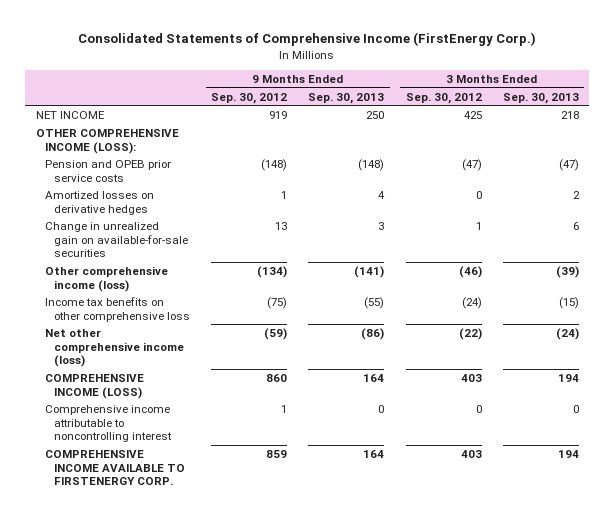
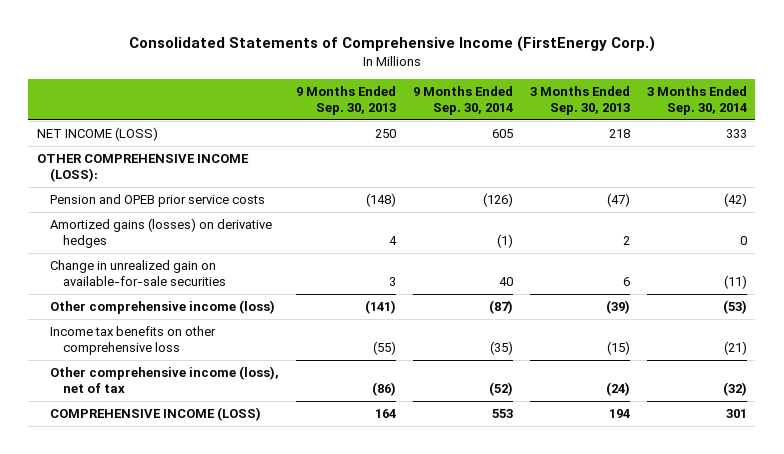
[210,92,287,104] Sep. 30, 2012 -> none
[405,92,482,104] Sep. 30, 2012 -> none
none -> [412,85,513,115] 9 Months Ended Sep. 30, 2014
none -> [646,85,747,115] 3 Months Ended Sep. 30, 2014
[36,110,106,119] NET INCOME -> [36,126,158,141] NET INCOME (LOSS)
[44,190,154,215] Amortized losses on derivative hedges -> [49,217,272,248] Amortized gains (losses) on derivative hedges
[44,328,184,368] Net other comprehensive income (loss) -> [49,365,279,393] Other comprehensive income (loss), net of tax
[44,404,172,443] Comprehensive income attributable to noncontrolling interest -> none
[44,449,185,486] COMPREHENSIVE INCOME AVAILABLE TO FIRSTENERGY CORP. -> none

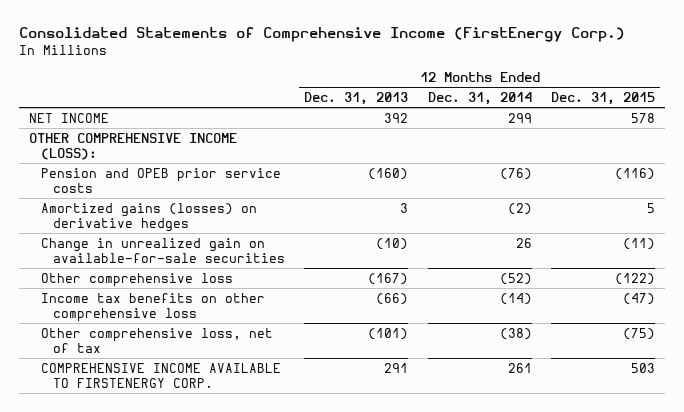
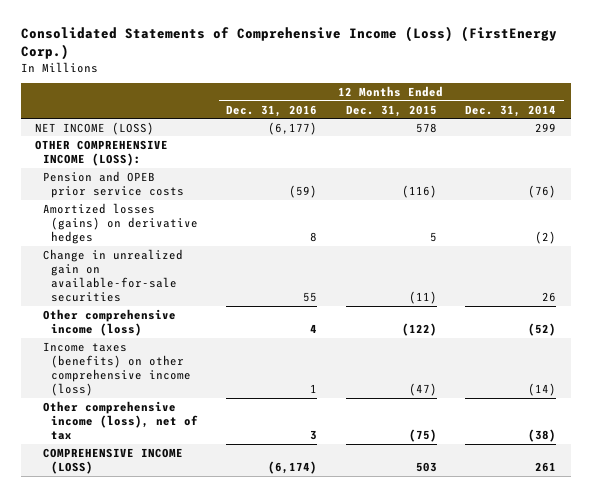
[19,27,626,43] Consolidated Statements of Comprehensive Income (FirstEnergy Corp.) -> [20,26,557,61] Consolidated Statements of Comprehensive Income (Loss) (FirstEnergy Corp.)
[304,91,409,105] Dec. 31, 2013 -> none
none -> [226,104,318,117] Dec. 31, 2016
[29,112,110,123] NET INCOME -> [34,121,154,135] NET INCOME (LOSS)
[40,202,257,233] Amortized gains (losses) on derivative hedges -> [42,202,198,245] Amortized losses (gains) on derivative hedges
[40,272,233,287] Other comprehensive loss -> [42,308,176,337] Other comprehensive income (loss)
[40,292,265,323] Income tax benefits on other comprehensive loss -> [42,341,191,397] Income taxes (benefits) on other comprehensive income (loss)
[40,327,273,354] Other comprehensive loss, net of tax -> [42,400,198,441] Other comprehensive income (loss), net of tax
[40,362,281,389] COMPREHENSIVE INCOME AVAILABLE TO FIRSTENERGY CORP. -> [42,447,183,475] COMPREHENSIVE INCOME (LOSS)

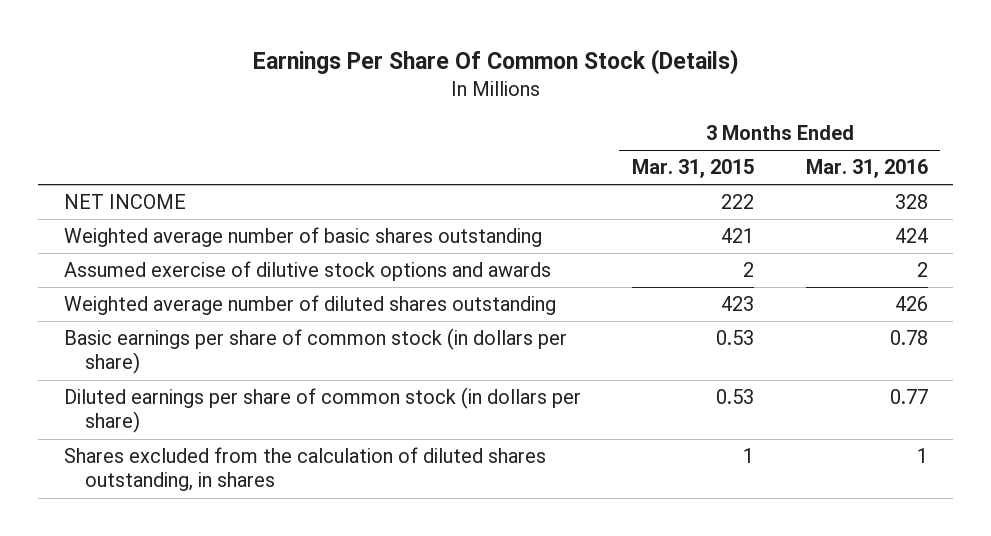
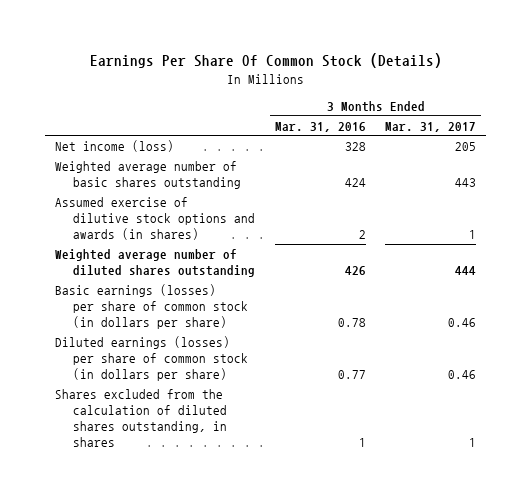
[632,159,755,179] Mar. 31, 2015 -> none
none -> [385,121,477,132] Mar. 31, 2017
[63,194,186,210] NET INCOME -> [54,139,174,152] Net income (loss)
[63,261,551,282] Assumed exercise of dilutive stock options and awards -> [54,196,256,241] Assumed exercise of dilutive stock options and awards (in shares)
[63,328,567,375] Basic earnings per share of common stock (in dollars per share) -> [54,283,249,330] Basic earnings (losses) per share of common stock (in dollars per share)
[63,387,581,434] Diluted earnings per share of common stock (in dollars per share) -> [54,335,249,382] Diluted earnings (losses) per share of common stock (in dollars per share)

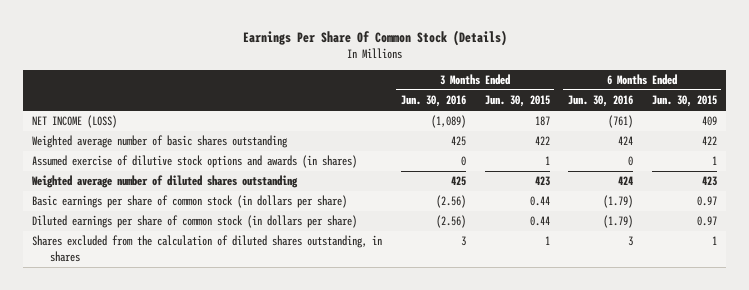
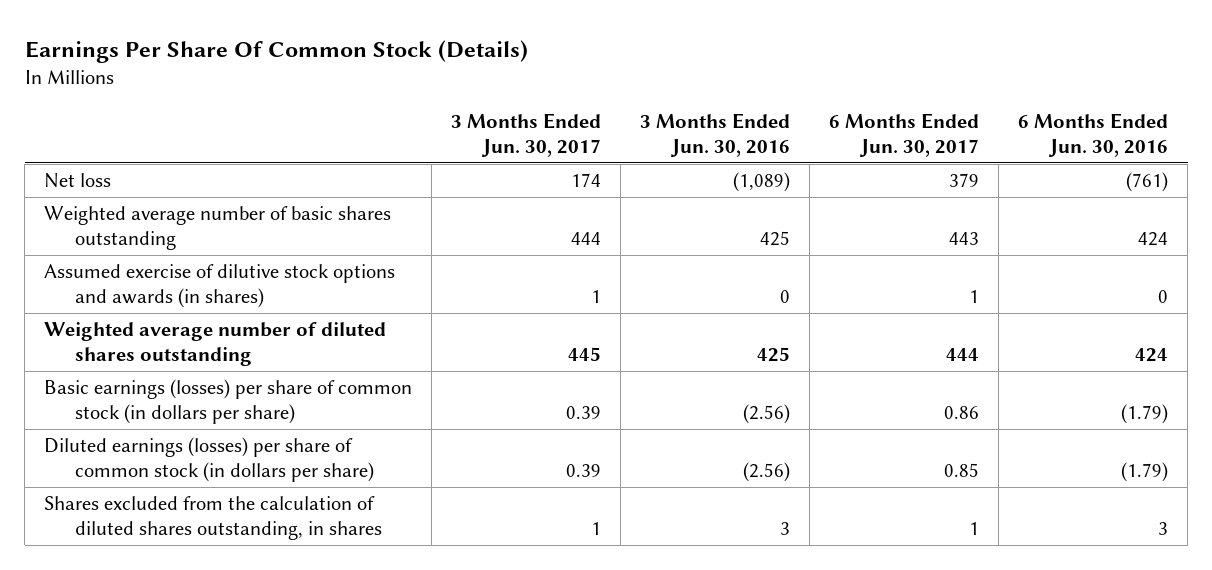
[484,95,550,108] Jun. 30, 2015 -> none
[651,95,717,108] Jun. 30, 2015 -> none
none -> [451,113,602,157] 3 Months Ended Jun. 30, 2017
none -> [829,113,980,157] 6 Months Ended Jun. 30, 2017
[32,115,118,129] NET INCOME (LOSS) -> [44,173,112,189] Net loss
[32,195,348,209] Basic earnings per share of common stock (in dollars per share) -> [44,379,413,425] Basic earnings (losses) per share of common stock (in dollars per share)
[32,215,358,229] Diluted earnings per share of common stock (in dollars per share) -> [44,437,374,483] Diluted earnings (losses) per share of common stock (in dollars per share)

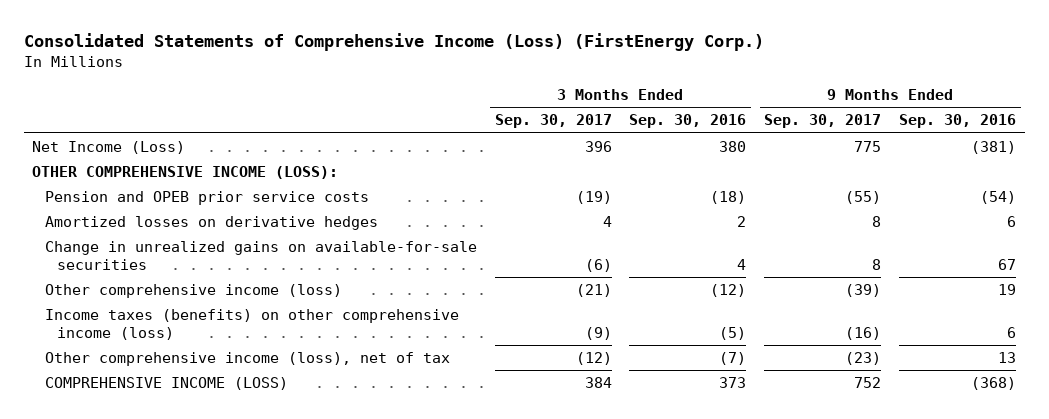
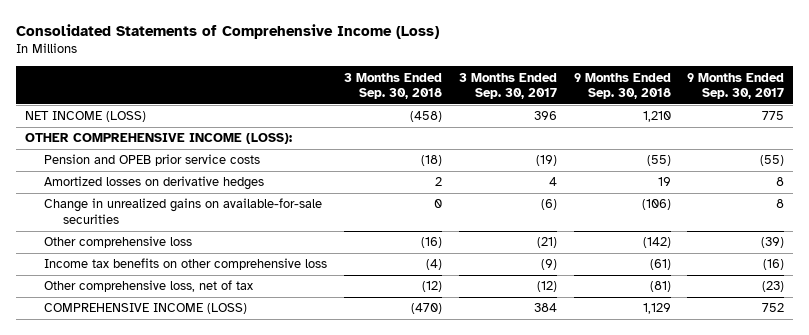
[23,32,764,51] Consolidated Statements of Comprehensive Income (Loss) (FirstEnergy Corp.) -> [16,23,440,39] Consolidated Statements of Comprehensive Income (Loss)
[629,114,747,129] Sep. 30, 2016 -> none
[899,114,1017,129] Sep. 30, 2016 -> none
none -> [343,72,442,100] 3 Months Ended Sep. 30, 2018
none -> [573,72,671,100] 9 Months Ended Sep. 30, 2018
[32,141,186,155] Net Income (Loss) -> [24,111,146,123] NET INCOME (LOSS)
[44,284,342,299] Other comprehensive income (loss) -> [43,236,192,249] Other comprehensive loss
[44,309,459,340] Income taxes (benefits) on other comprehensive income (loss) -> [43,258,327,271] Income tax benefits on other comprehensive loss
[44,352,450,367] Other comprehensive income (loss), net of tax -> [43,280,253,293] Other comprehensive loss, net of tax

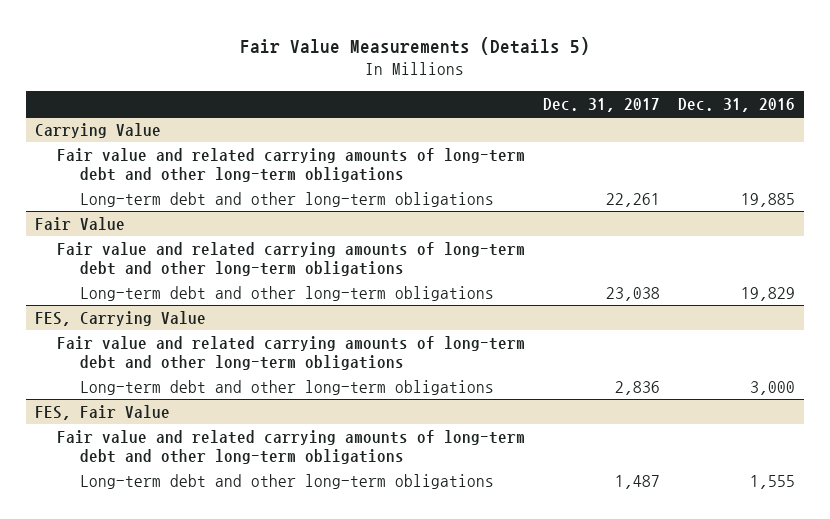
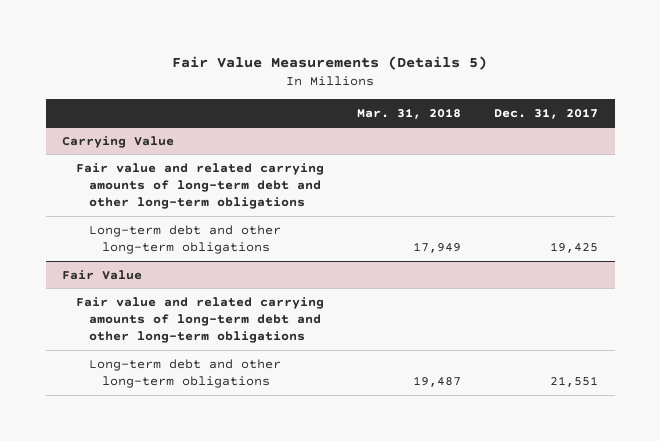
[677,97,795,112] Dec. 31, 2016 -> none
none -> [356,107,461,119] Mar. 31, 2018
[606,192,661,207] 22,261 -> [550,241,599,253] 19,425
[35,310,207,326] FES, Carrying Value -> none
[57,335,526,370] Fair value and related carrying amounts of long-term debt and other long-term obligations -> none
[79,379,494,395] Long-term debt and other long-term obligations -> none
[35,404,171,420] FES, Fair Value -> none
[57,429,526,464] Fair value and related carrying amounts of long-term debt and other long-term obligations -> none
[79,473,494,489] Long-term debt and other long-term obligations -> none
[606,286,661,301] 23,038 -> [550,375,599,387] 21,551

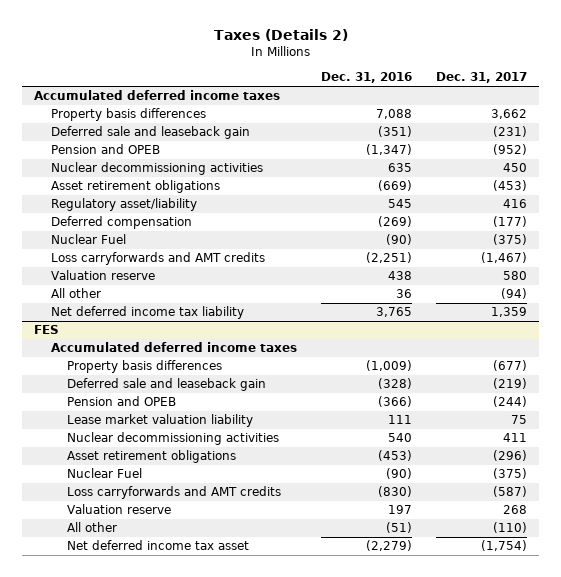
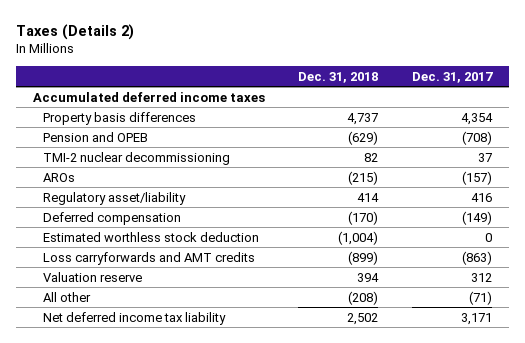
[320,72,412,84] Dec. 31, 2016 -> none
none -> [298,71,379,83] Dec. 31, 2018
[50,126,250,140] Deferred sale and leaseback gain -> none
[50,180,220,194] Asset retirement obligations -> none
[490,109,527,120] 3,662 -> [460,112,493,125] 4,354
[492,144,527,156] (952) -> [461,130,492,145] (708)
[50,162,263,176] Nuclear decommissioning activities -> [43,151,231,165] TMI-2 nuclear decommissioning
[502,163,527,173] 450 -> [477,152,492,162] 37
none -> [43,172,76,182] AROs
[50,234,126,245] Nuclear Fuel -> none
[34,325,60,335] FES -> none
[50,342,297,353] Accumulated deferred income taxes -> none
[66,360,222,374] Property basis differences -> none
[66,378,266,392] Deferred sale and leaseback gain -> none
[66,396,176,407] Pension and OPEB -> none
[66,414,253,428] Lease market valuation liability -> none
[66,432,279,446] Nuclear decommissioning activities -> none
[66,450,236,464] Asset retirement obligations -> none
[66,468,142,479] Nuclear Fuel -> none
[66,486,281,500] Loss carryforwards and AMT credits -> none
[66,504,171,515] Valuation reserve -> none
[66,522,117,533] All other -> none
[66,540,249,551] Net deferred income tax asset -> none
[492,216,527,228] (177) -> [461,210,492,225] (149)
none -> [43,231,260,242] Estimated worthless stock deduction
[480,252,527,264] (1,467) -> [461,250,492,265] (863)
[502,271,527,281] 580 -> [470,272,492,282] 312
[500,288,527,300] (94) -> [468,290,492,305] (71)
[490,307,527,318] 1,359 -> [460,312,492,325] 3,171

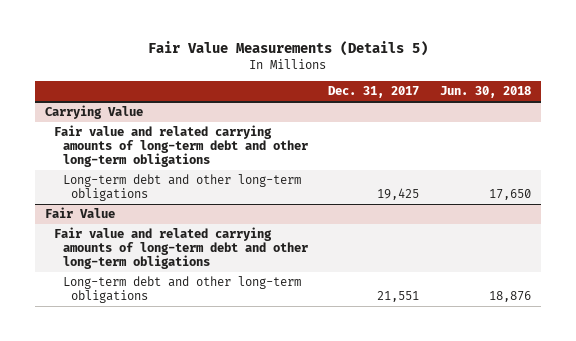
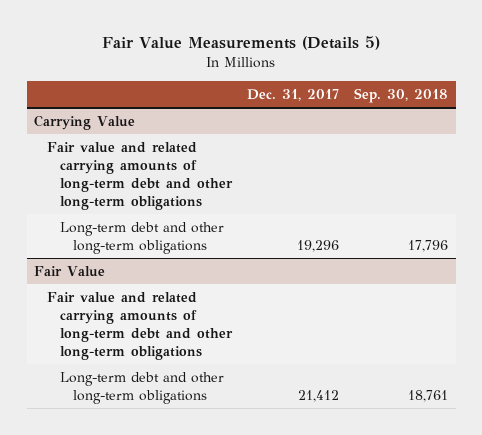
[439,86,531,99] Jun. 30, 2018 -> none
none -> [353,88,448,104] Sep. 30, 2018
[377,188,420,201] 19,425 -> [296,239,339,252] 19,296
[377,291,420,303] 21,551 -> [297,389,339,402] 21,412

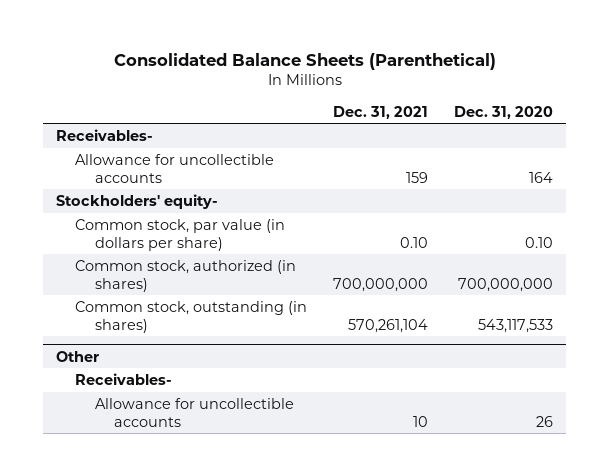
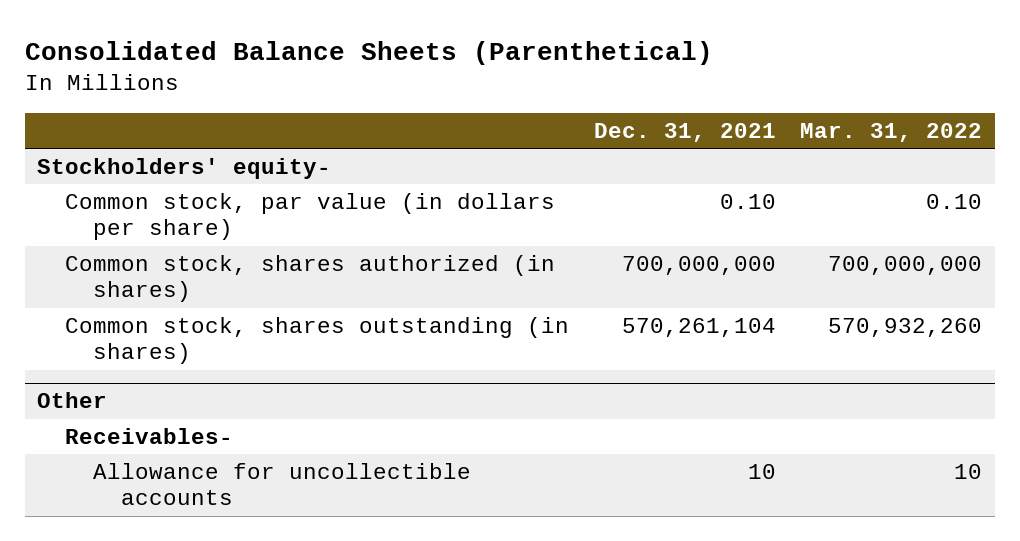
[454,105,554,119] Dec. 31, 2020 -> none
none -> [800,123,983,143] Mar. 31, 2022
[56,128,154,141] Receivables- -> none
[75,153,275,183] Allowance for uncollectible accounts -> none
[75,259,297,292] Common stock, authorized (in shares) -> [65,255,556,303] Common stock, shares authorized (in shares)
[75,300,308,333] Common stock, outstanding (in shares) -> [65,317,570,365] Common stock, shares outstanding (in shares)

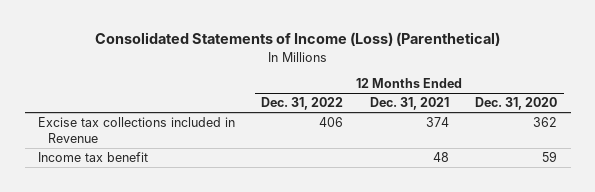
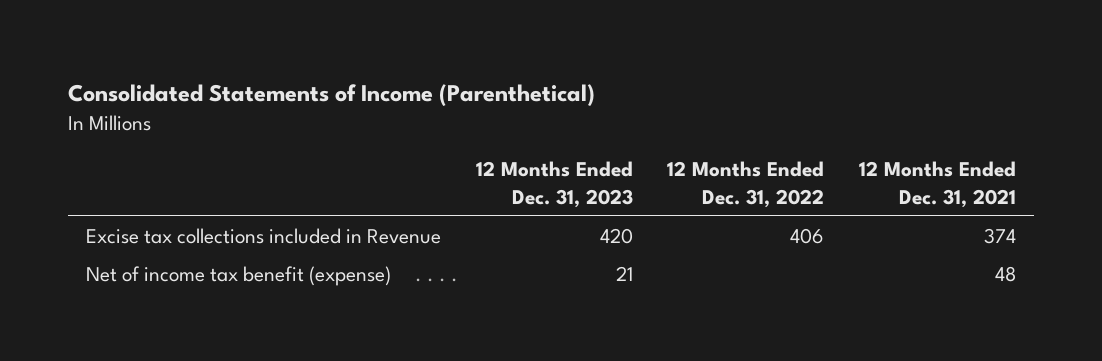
[94,32,500,47] Consolidated Statements of Income (Loss) (Parenthetical) -> [68,84,596,107] Consolidated Statements of Income (Parenthetical)
[475,97,558,111] Dec. 31, 2020 -> none
none -> [475,161,633,208] 12 Months Ended Dec. 31, 2023
[37,152,148,163] Income tax benefit -> [85,265,391,286] Net of income tax benefit (expense)

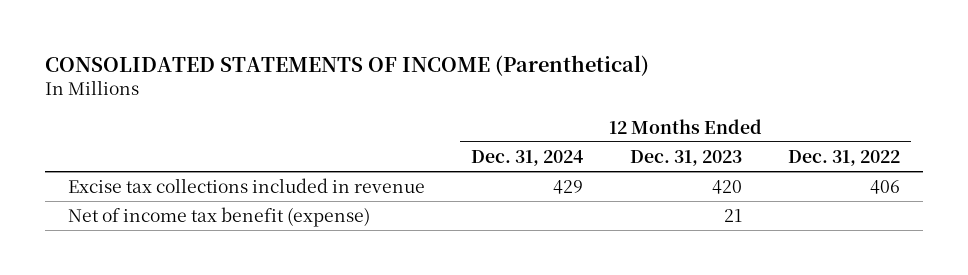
[68,84,596,107] Consolidated Statements of Income (Parenthetical) -> [45,55,650,77] CONSOLIDATED STATEMENTS OF INCOME (Parenthetical)
[859,161,1017,208] 12 Months Ended Dec. 31, 2021 -> none
none -> [471,149,584,166] Dec. 31, 2024
[85,227,441,244] Excise tax collections included in Revenue -> [68,177,426,193] Excise tax collections included in revenue

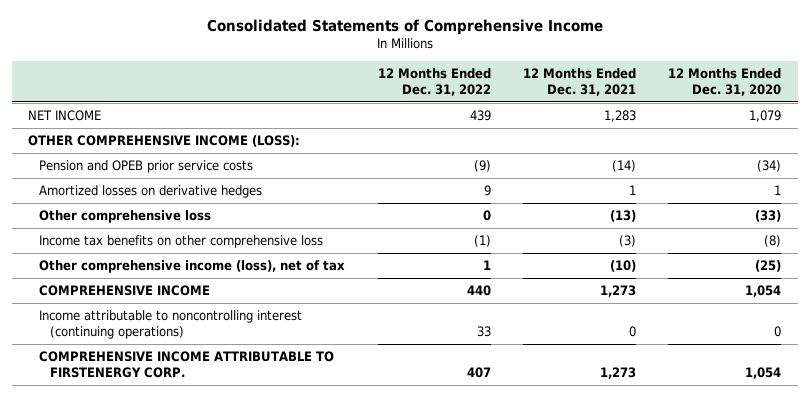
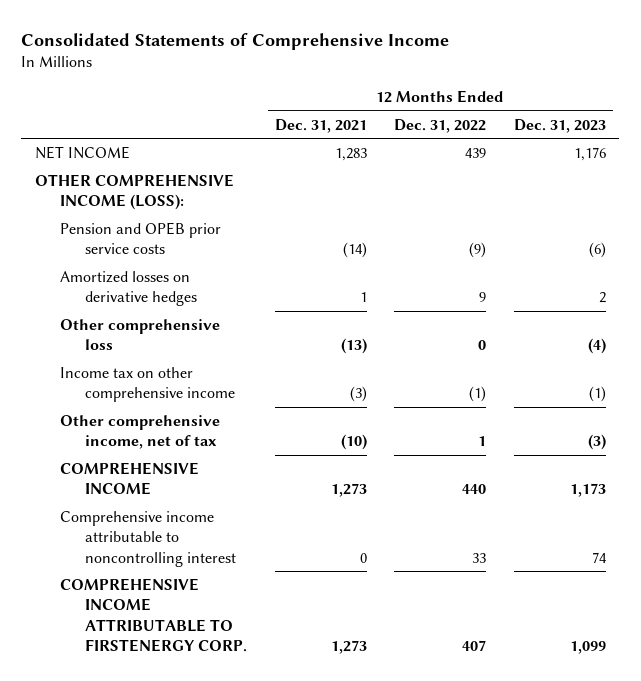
[668,67,782,97] 12 Months Ended Dec. 31, 2020 -> none
none -> [513,118,606,133] Dec. 31, 2023
[39,234,324,248] Income tax benefits on other comprehensive loss -> [60,366,236,403] Income tax on other comprehensive income
[39,259,346,273] Other comprehensive income (loss), net of tax -> [60,414,221,450] Other comprehensive income, net of tax
[39,309,303,340] Income attributable to noncontrolling interest (continuing operations) -> [60,510,237,567] Comprehensive income attributable to noncontrolling interest

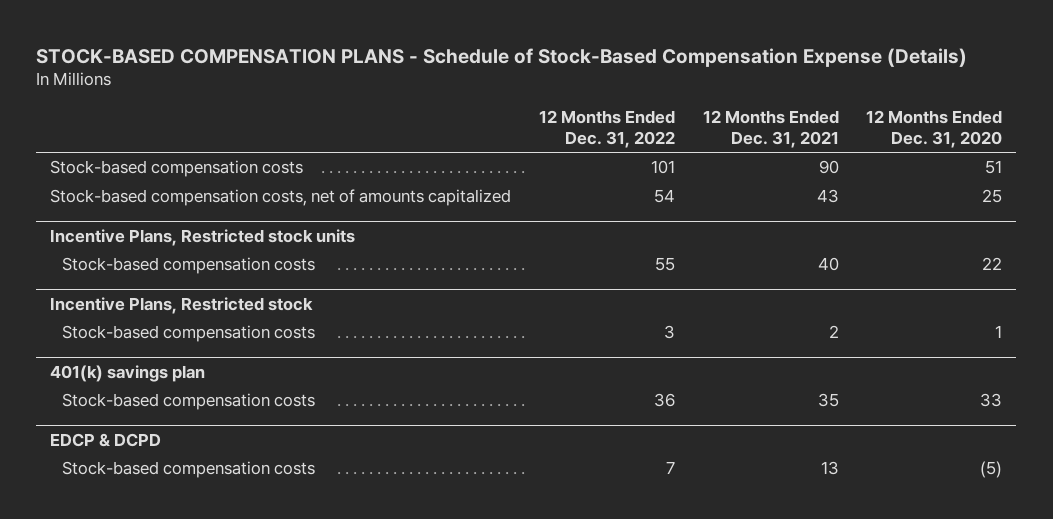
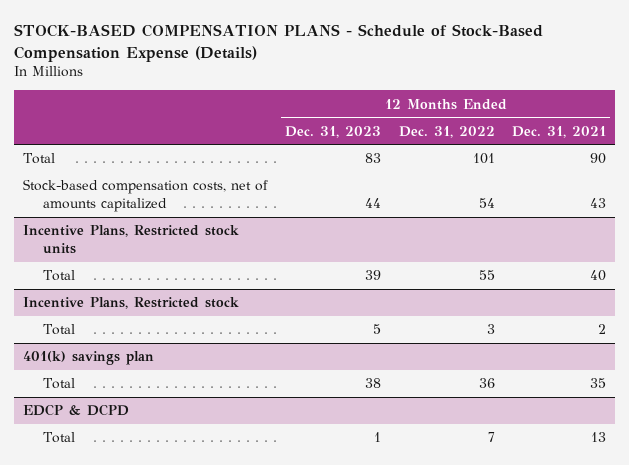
[866,109,1003,148] 12 Months Ended Dec. 31, 2020 -> none
none -> [285,125,382,138] Dec. 31, 2023
[50,160,304,178] Stock-based compensation costs -> [23,153,56,165] Total
[62,257,316,275] Stock-based compensation costs -> [43,270,76,282] Total
[62,325,316,343] Stock-based compensation costs -> [43,324,76,336] Total
[62,393,316,411] Stock-based compensation costs -> [43,378,76,390] Total
[62,461,316,479] Stock-based compensation costs -> [43,432,76,444] Total

